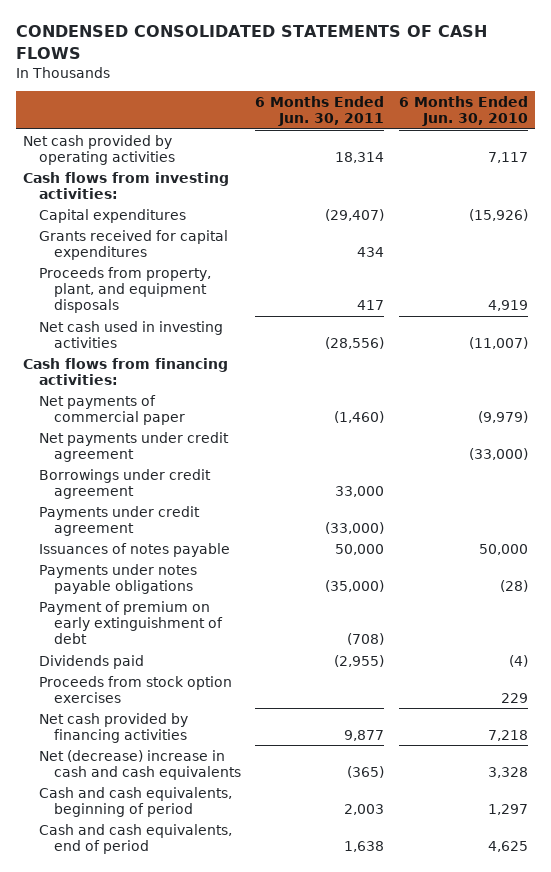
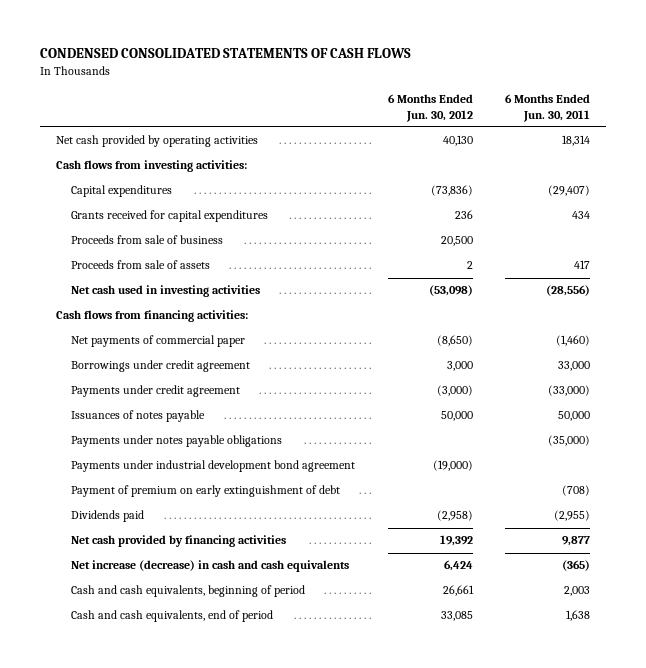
[398,95,528,127] 6 Months Ended Jun. 30, 2010 -> none
none -> [387,94,473,122] 6 Months Ended Jun. 30, 2012
none -> [71,235,224,245] Proceeds from sale of business
[38,266,211,314] Proceeds from property, plant, and equipment disposals -> [71,260,211,270] Proceeds from sale of assets
[38,431,229,462] Net payments under credit agreement -> none
none -> [71,460,356,473] Payments under industrial development bond agreement
[38,675,232,703] Proceeds from stock option exercises -> none
[38,749,242,780] Net (decrease) increase in cash and cash equivalents -> [71,560,350,573] Net increase (decrease) in cash and cash equivalents

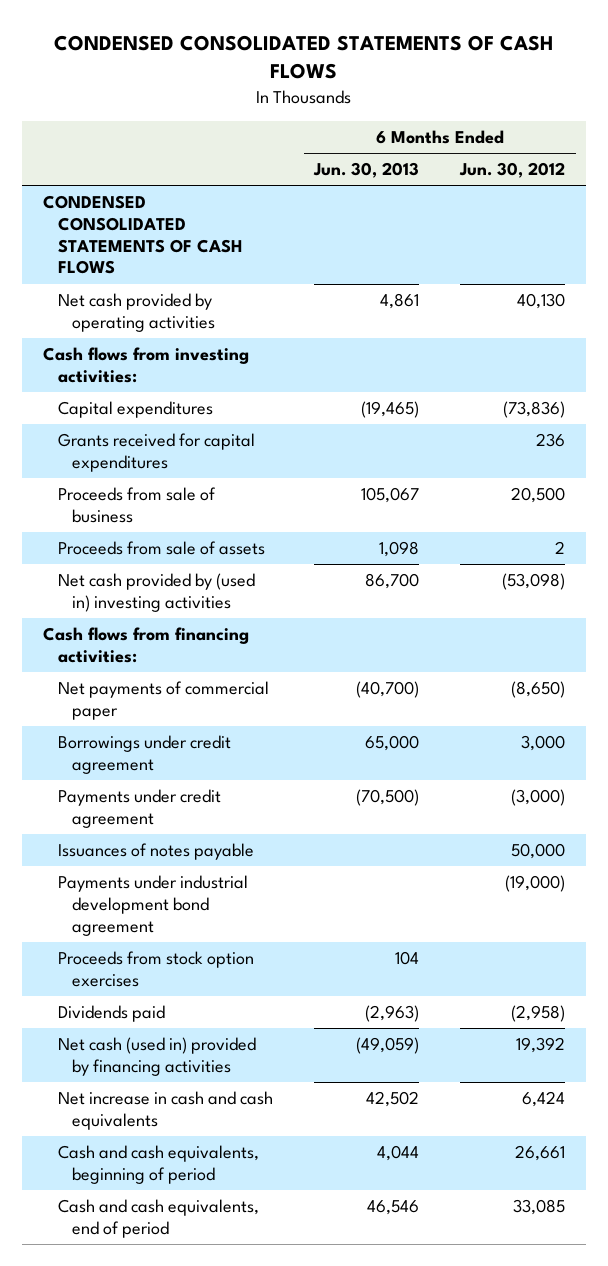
[505,94,591,122] 6 Months Ended Jun. 30, 2011 -> none
none -> [312,162,419,179] Jun. 30, 2013
none -> [43,195,242,275] CONDENSED CONSOLIDATED STATEMENTS OF CASH FLOWS
[71,285,261,298] Net cash used in investing activities -> [57,573,255,612] Net cash provided by (used in) investing activities
[71,435,283,448] Payments under notes payable obligations -> none
[71,485,341,498] Payment of premium on early extinguishment of debt -> none
none -> [57,951,254,987] Proceeds from stock option exercises
[71,535,287,548] Net cash provided by financing activities -> [57,1037,256,1076] Net cash (used in) provided by financing activities
[71,560,350,573] Net increase (decrease) in cash and cash equivalents -> [57,1091,273,1130] Net increase in cash and cash equivalents

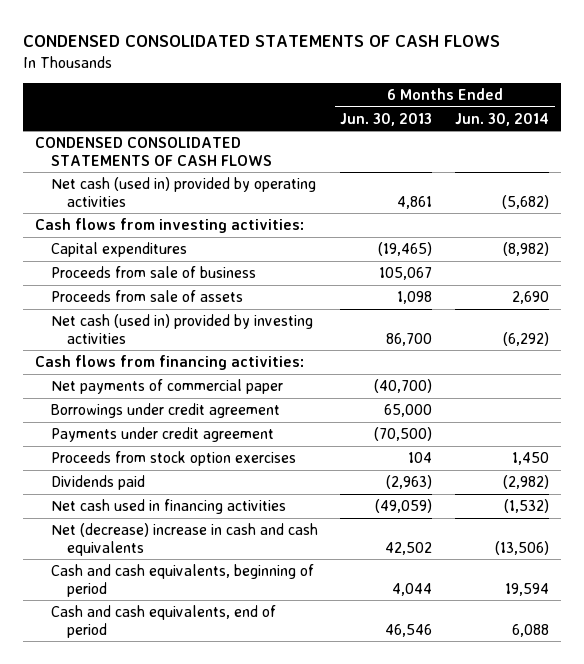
[459,162,566,179] Jun. 30, 2012 -> none
none -> [455,112,550,126] Jun. 30, 2014
[57,293,216,332] Net cash provided by operating activities -> [50,177,316,207] Net cash (used in) provided by operating activities
[57,433,255,472] Grants received for capital expenditures -> none
[57,573,255,612] Net cash provided by (used in) investing activities -> [50,314,313,344] Net cash (used in) provided by investing activities
[57,843,254,861] Issuances of notes payable -> none
[57,875,248,936] Payments under industrial development bond agreement -> none
[57,1037,256,1076] Net cash (used in) provided by financing activities -> [50,499,286,515] Net cash used in financing activities
[57,1091,273,1130] Net increase in cash and cash equivalents -> [50,523,318,556] Net (decrease) increase in cash and cash equivalents

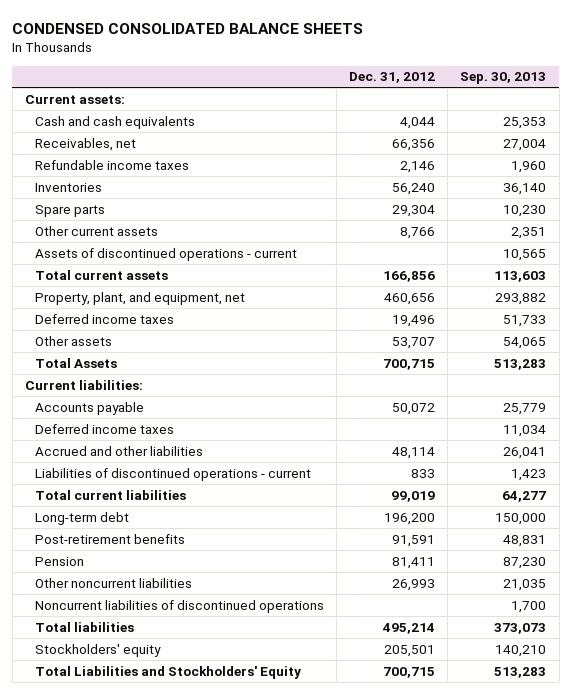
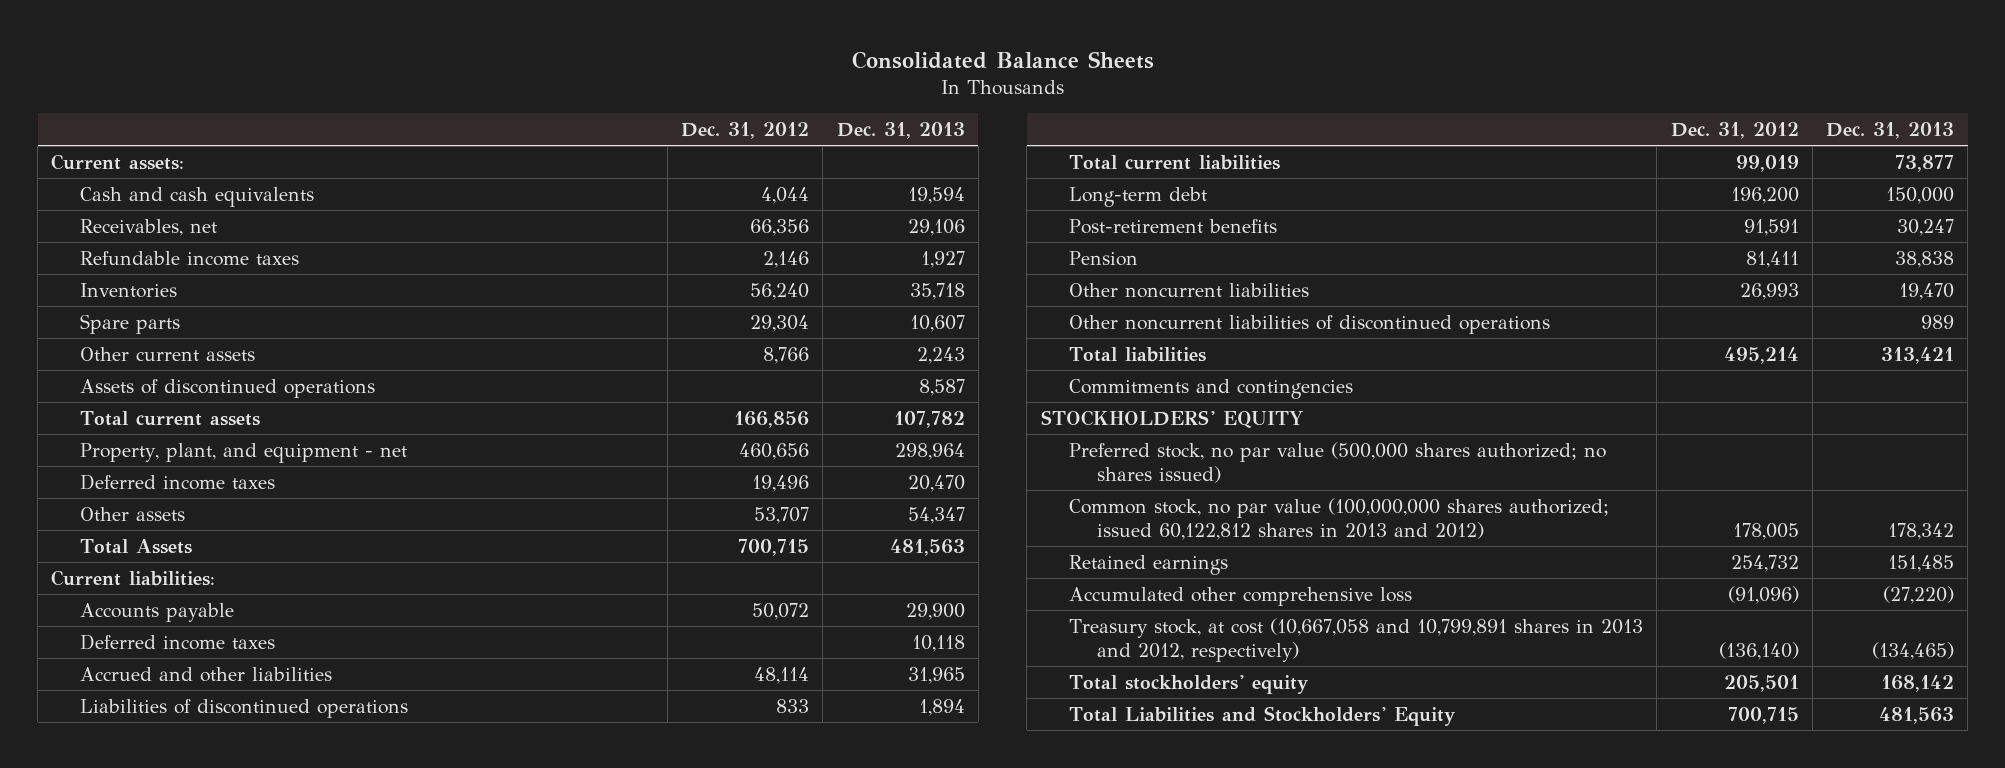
[12,22,364,34] CONDENSED CONSOLIDATED BALANCE SHEETS -> [851,50,1154,69] Consolidated Balance Sheets
[460,72,547,85] Sep. 30, 2013 -> none
none -> [836,122,965,140] Dec. 31, 2013
[35,247,298,261] Assets of discontinued operations - current -> [79,378,375,398] Assets of discontinued operations
[35,291,246,305] Property, plant, and equipment, net -> [79,442,407,463] Property, plant, and equipment - net
[35,467,312,481] Liabilities of discontinued operations - current -> [79,698,408,718] Liabilities of discontinued operations
[35,599,325,613] Noncurrent liabilities of discontinued operations -> [1068,314,1550,334] Other noncurrent liabilities of discontinued operations
none -> [1068,378,1353,399] Commitments and contingencies
none -> [1040,409,1303,428] STOCKHOLDERS' EQUITY
none -> [1068,441,1606,483] Preferred stock, no par value (500,000 shares authorized; no shares issued)
none -> [1068,497,1609,540] Common stock, no par value (100,000,000 shares authorized; issued 60,122,812 shares in 2013 and 2012)
none -> [1068,554,1228,575] Retained earnings
none -> [1068,586,1412,606] Accumulated other comprehensive loss
none -> [1068,617,1643,662] Treasury stock, at cost (10,667,058 and 10,799,891 shares in 2013 and 2012, respectively)
[35,643,162,657] Stockholders' equity -> [1068,674,1309,694] Total stockholders' equity

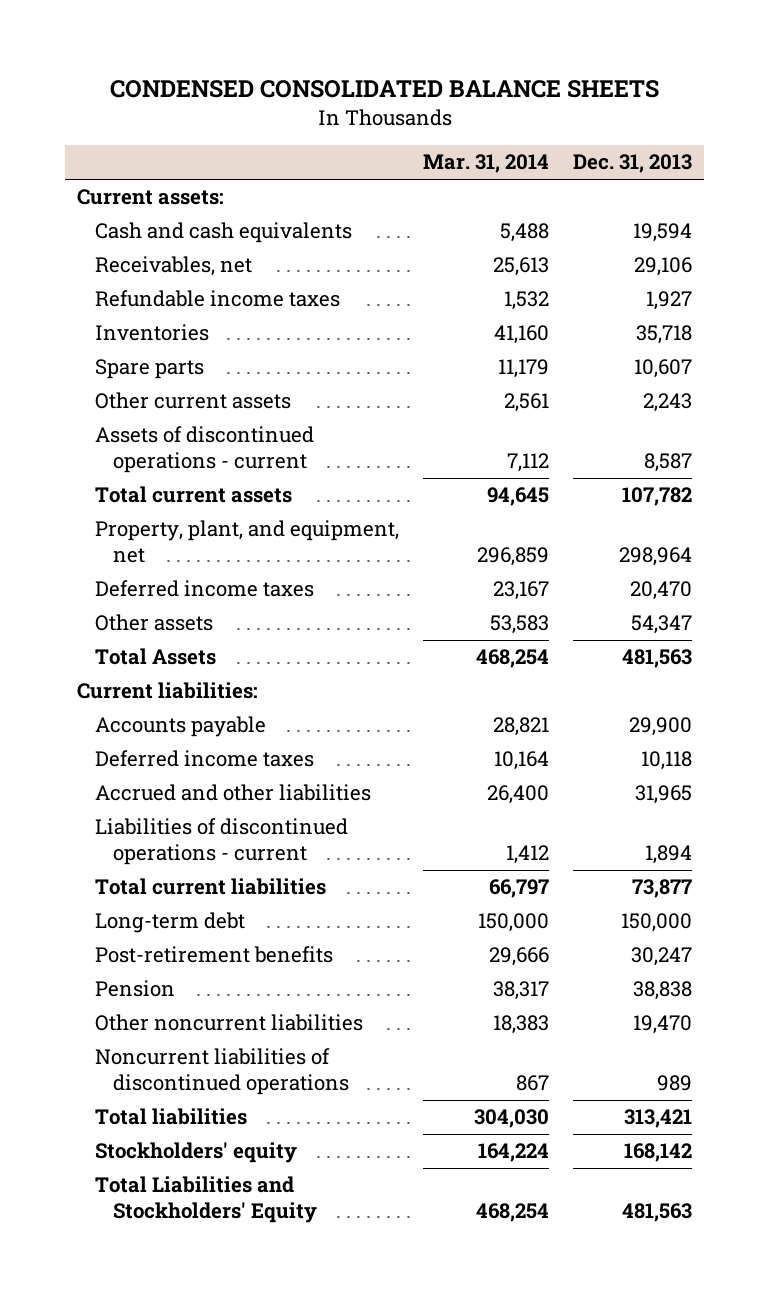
[851,50,1154,69] Consolidated Balance Sheets -> [109,80,659,99] CONDENSED CONSOLIDATED BALANCE SHEETS
[681,122,810,140] Dec. 31, 2012 -> none
none -> [422,154,549,174] Mar. 31, 2014
[79,378,375,398] Assets of discontinued operations -> [95,426,315,474] Assets of discontinued operations - current
[79,442,407,463] Property, plant, and equipment - net -> [95,520,400,564] Property, plant, and equipment, net
[79,698,408,718] Liabilities of discontinued operations -> [95,818,349,866] Liabilities of discontinued operations - current
[1068,314,1550,334] Other noncurrent liabilities of discontinued operations -> [95,1048,349,1096] Noncurrent liabilities of discontinued operations
[1068,378,1353,399] Commitments and contingencies -> none
[1040,409,1303,428] STOCKHOLDERS' EQUITY -> none
[1068,441,1606,483] Preferred stock, no par value (500,000 shares authorized; no shares issued) -> none
[1068,497,1609,540] Common stock, no par value (100,000,000 shares authorized; issued 60,122,812 shares in 2013 and 2012) -> none
[1068,554,1228,575] Retained earnings -> none
[1068,586,1412,606] Accumulated other comprehensive loss -> none
[1068,617,1643,662] Treasury stock, at cost (10,667,058 and 10,799,891 shares in 2013 and 2012, respectively) -> none
[1068,674,1309,694] Total stockholders' equity -> [95,1142,298,1164] Stockholders' equity

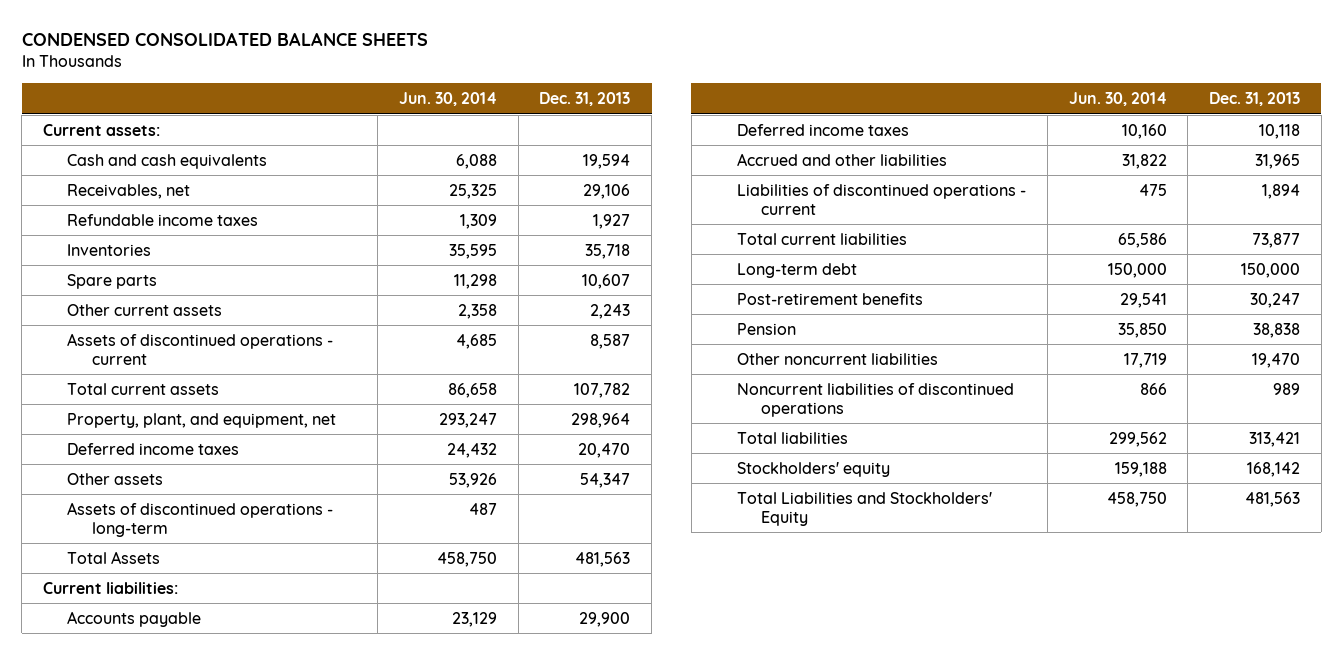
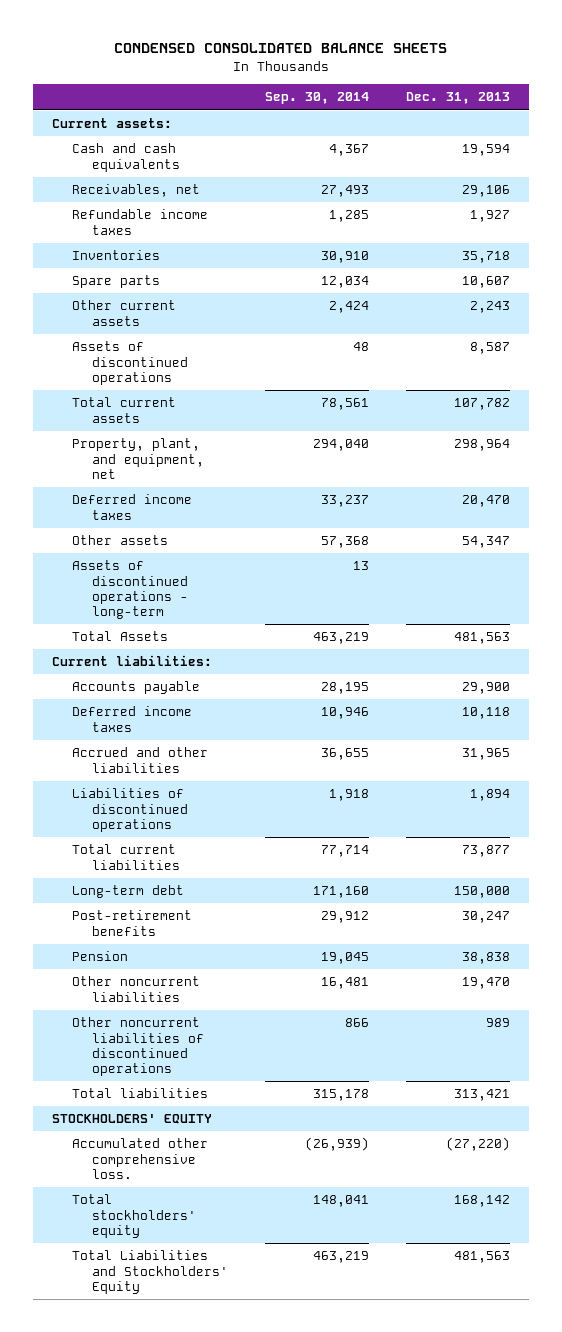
[398,92,497,107] Jun. 30, 2014 -> none
none -> [265,92,370,105] Sep. 30, 2014
[67,332,334,365] Assets of discontinued operations - current -> [71,341,188,385] Assets of discontinued operations
[736,183,1026,215] Liabilities of discontinued operations - current -> [71,788,188,832] Liabilities of discontinued operations
[736,382,1014,417] Noncurrent liabilities of discontinued operations -> [71,1017,204,1077] Other noncurrent liabilities of discontinued operations
none -> [51,1114,212,1125] STOCKHOLDERS' EQUITY
none -> [71,1138,208,1179] Accumulated other comprehensive loss.
[736,461,890,477] Stockholders' equity -> [71,1194,196,1238] Total stockholders' equity

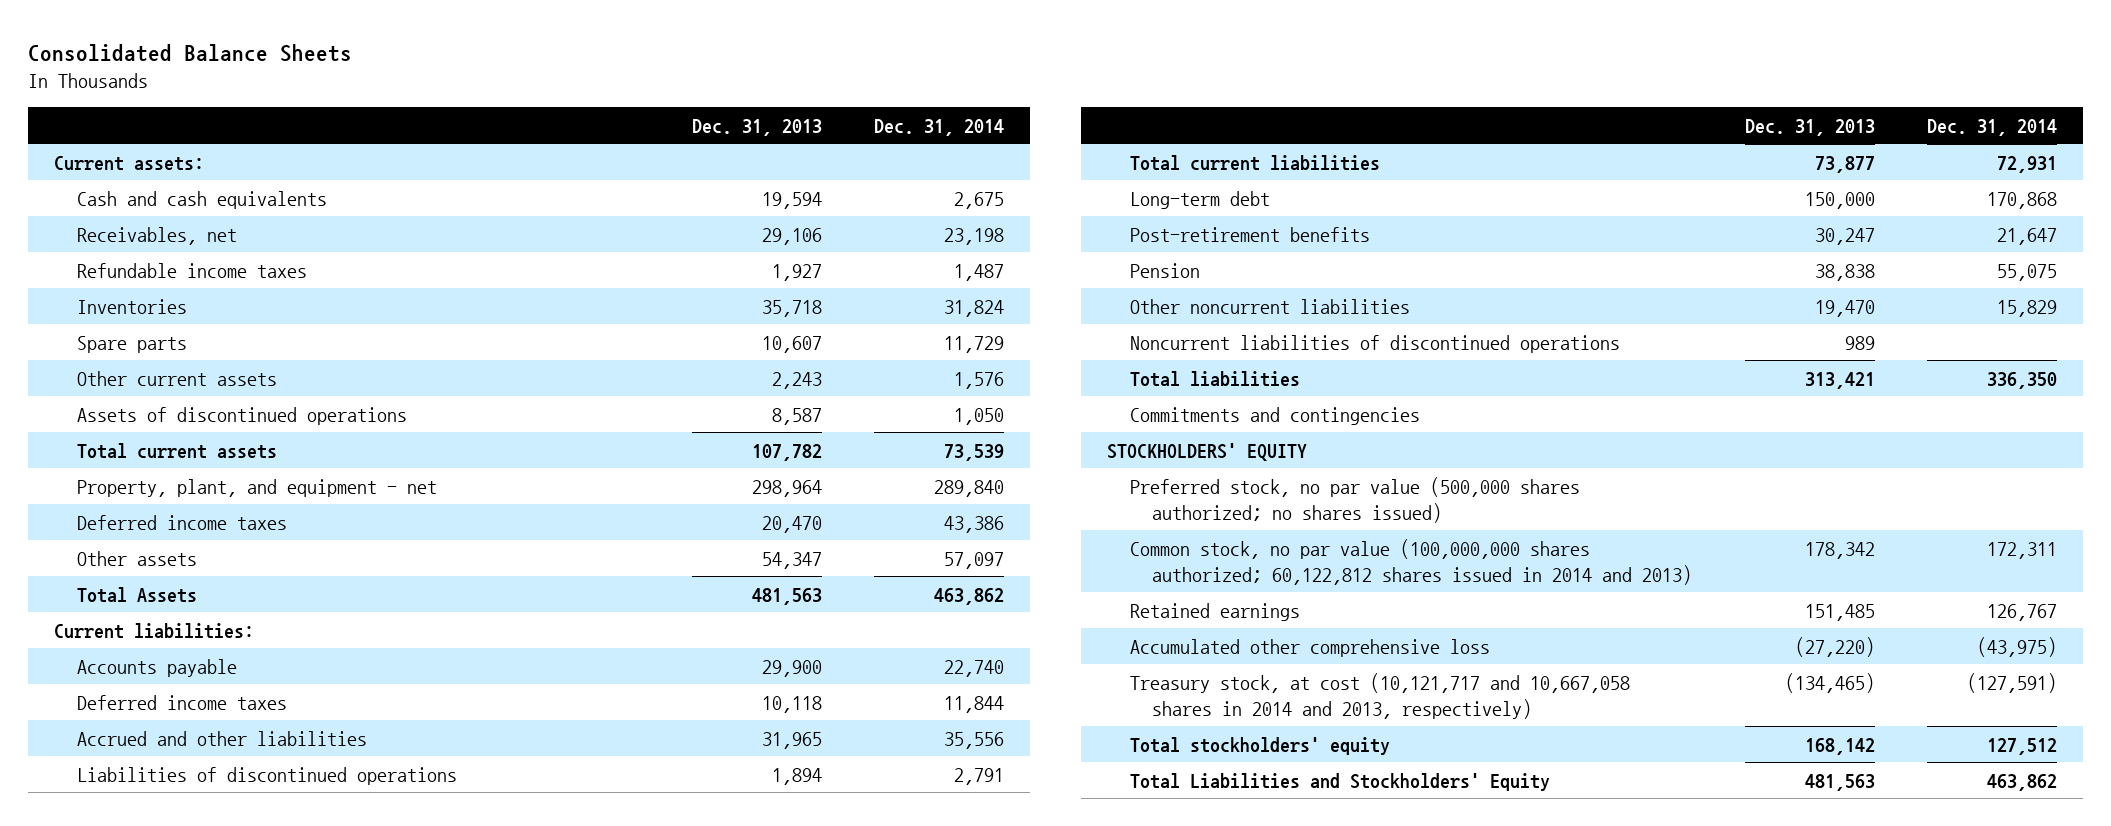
[113,43,447,54] CONDENSED CONSOLIDATED BALANCE SHEETS -> [28,43,353,62] Consolidated Balance Sheets
[265,92,370,105] Sep. 30, 2014 -> none
none -> [874,118,1005,136] Dec. 31, 2014
[71,438,204,479] Property, plant, and equipment, net -> [77,478,438,497] Property, plant, and equipment - net
[71,560,188,620] Assets of discontinued operations - long-term -> none
[71,1017,204,1077] Other noncurrent liabilities of discontinued operations -> [1129,334,1620,353] Noncurrent liabilities of discontinued operations
none -> [1129,406,1420,425] Commitments and contingencies
none -> [1129,476,1580,523] Preferred stock, no par value (500,000 shares authorized; no shares issued)
none -> [1129,538,1693,585] Common stock, no par value (100,000,000 shares authorized; 60,122,812 shares issued in 2014 and 2013)
none -> [1129,602,1300,621] Retained earnings
[71,1138,208,1179] Accumulated other comprehensive loss. -> [1129,638,1490,657] Accumulated other comprehensive loss
none -> [1129,672,1630,719] Treasury stock, at cost (10,121,717 and 10,667,058 shares in 2014 and 2013, respectively)

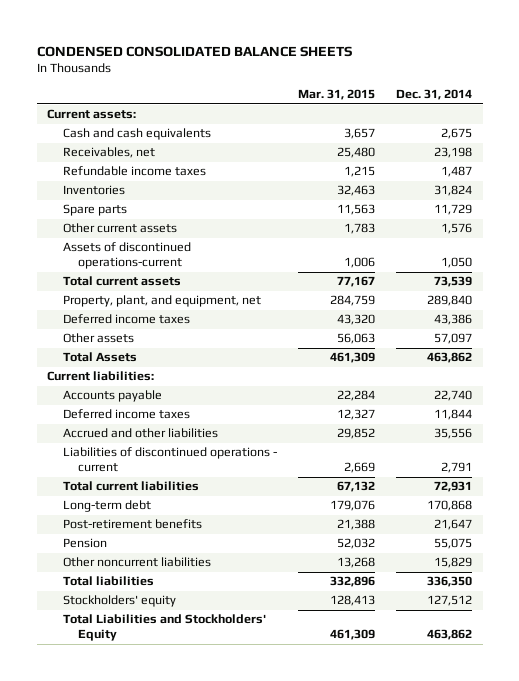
[28,43,353,62] Consolidated Balance Sheets -> [36,45,352,57] CONDENSED CONSOLIDATED BALANCE SHEETS
[692,118,823,136] Dec. 31, 2013 -> none
none -> [297,89,375,101] Mar. 31, 2015
[77,406,408,425] Assets of discontinued operations -> [62,242,191,270] Assets of discontinued operations-current
[77,478,438,497] Property, plant, and equipment - net -> [62,295,261,308] Property, plant, and equipment, net
[77,766,458,785] Liabilities of discontinued operations -> [62,447,277,473] Liabilities of discontinued operations - current
[1129,334,1620,353] Noncurrent liabilities of discontinued operations -> none
[1129,406,1420,425] Commitments and contingencies -> none
[1106,442,1307,461] STOCKHOLDERS' EQUITY -> none
[1129,476,1580,523] Preferred stock, no par value (500,000 shares authorized; no shares issued) -> none
[1129,538,1693,585] Common stock, no par value (100,000,000 shares authorized; 60,122,812 shares issued in 2014 and 2013) -> none
[1129,602,1300,621] Retained earnings -> none
[1129,638,1490,657] Accumulated other comprehensive loss -> none
[1129,672,1630,719] Treasury stock, at cost (10,121,717 and 10,667,058 shares in 2014 and 2013, respectively) -> none
[1129,736,1390,755] Total stockholders' equity -> [62,595,176,608] Stockholders' equity

